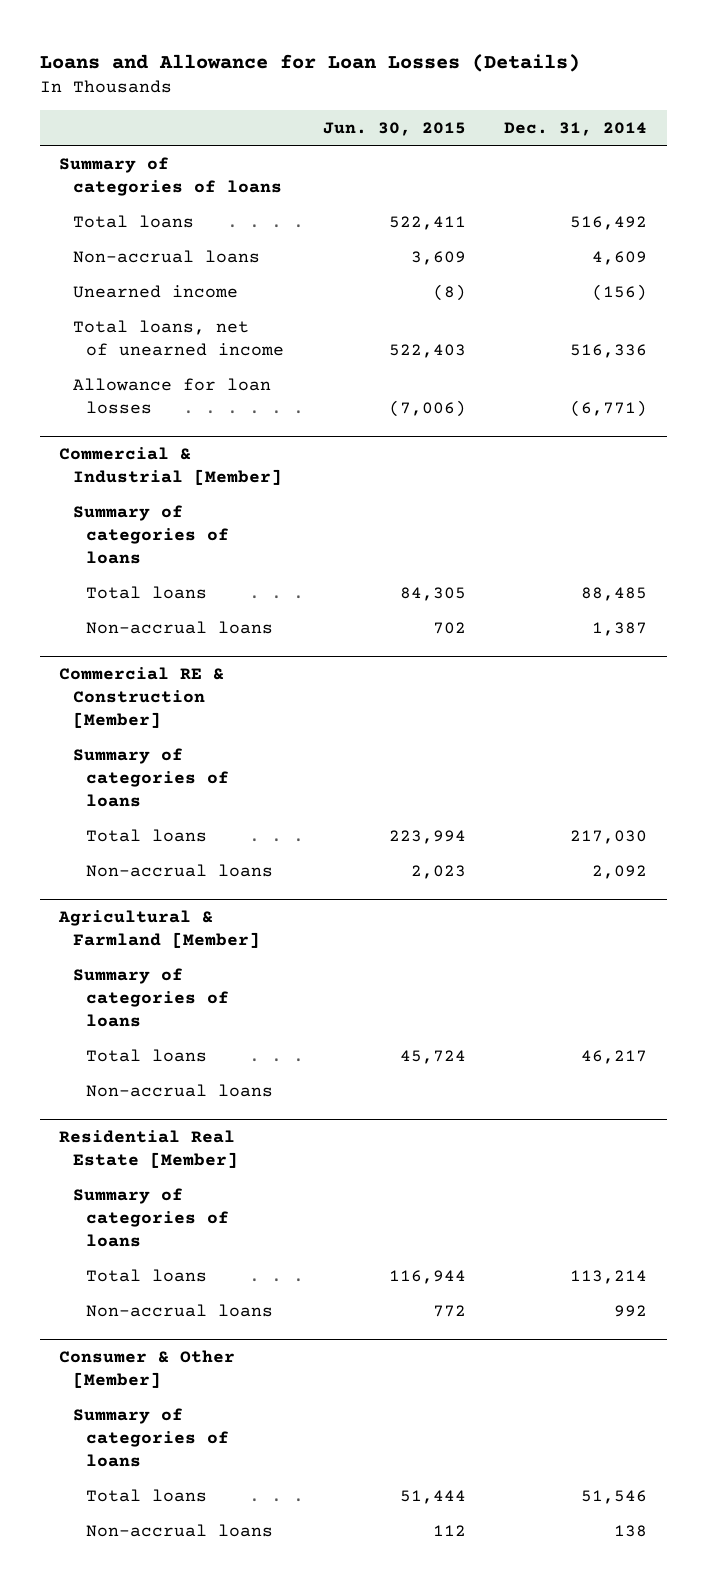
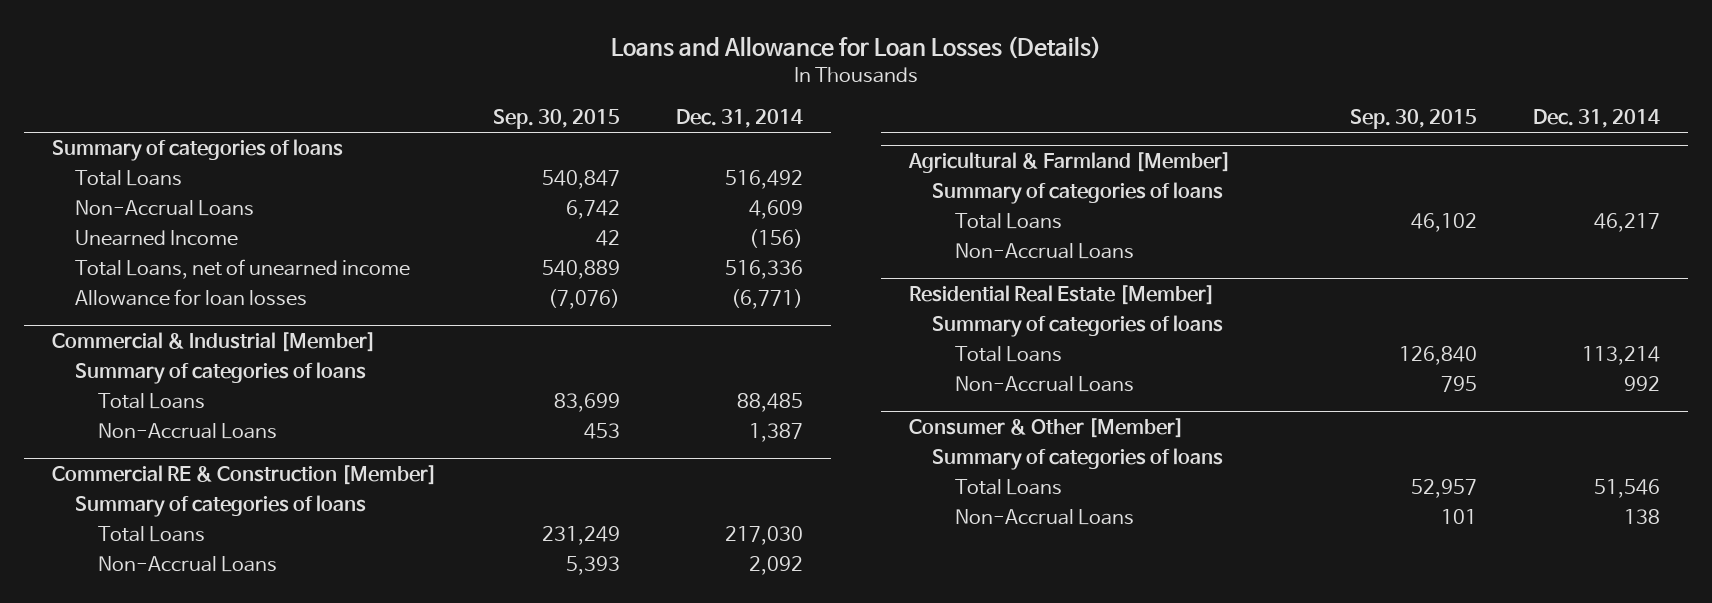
[322,121,466,136] Jun. 30, 2015 -> none
none -> [493,109,621,130] Sep. 30, 2015
[72,214,194,228] Total loans -> [75,170,183,187] Total Loans
[72,249,260,263] Non-accrual loans -> [75,200,255,217] Non-Accrual Loans
[72,284,238,298] Unearned income -> [75,230,239,247] Unearned Income
[72,319,285,356] Total loans, net of unearned income -> [75,259,411,280] Total Loans, net of unearned income
[86,585,208,599] Total loans -> [98,393,206,410] Total Loans
[86,620,274,634] Non-accrual loans -> [98,423,278,440] Non-Accrual Loans
[86,828,208,842] Total loans -> [98,526,206,543] Total Loans
[86,863,274,877] Non-accrual loans -> [98,556,278,573] Non-Accrual Loans
[86,1048,208,1062] Total loans -> [954,213,1062,230] Total Loans
[86,1083,274,1097] Non-accrual loans -> [954,243,1134,260] Non-Accrual Loans
[86,1268,208,1282] Total loans -> [954,346,1062,363] Total Loans
[86,1303,274,1317] Non-accrual loans -> [954,376,1134,393] Non-Accrual Loans
[86,1488,208,1502] Total loans -> [954,479,1062,496] Total Loans
[86,1523,274,1537] Non-accrual loans -> [954,509,1134,526] Non-Accrual Loans

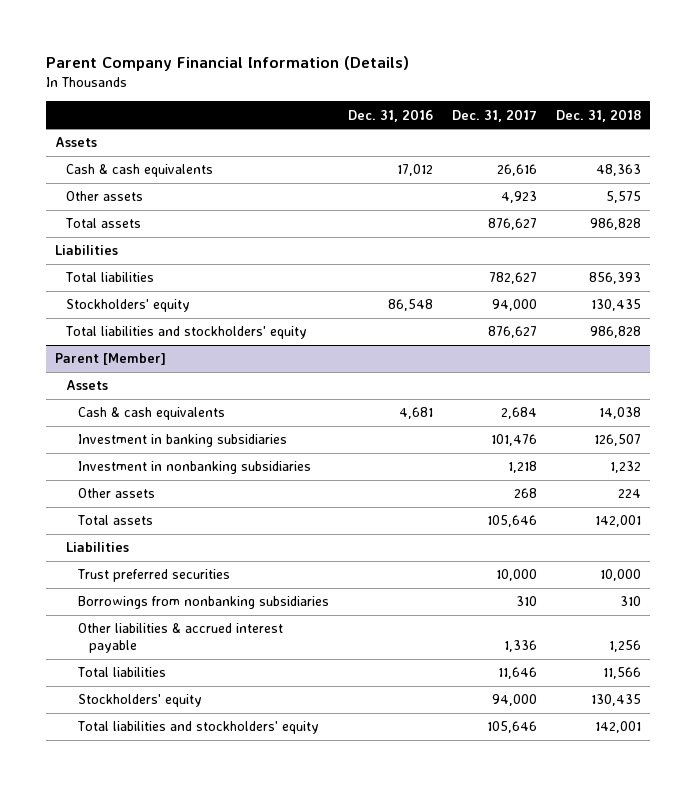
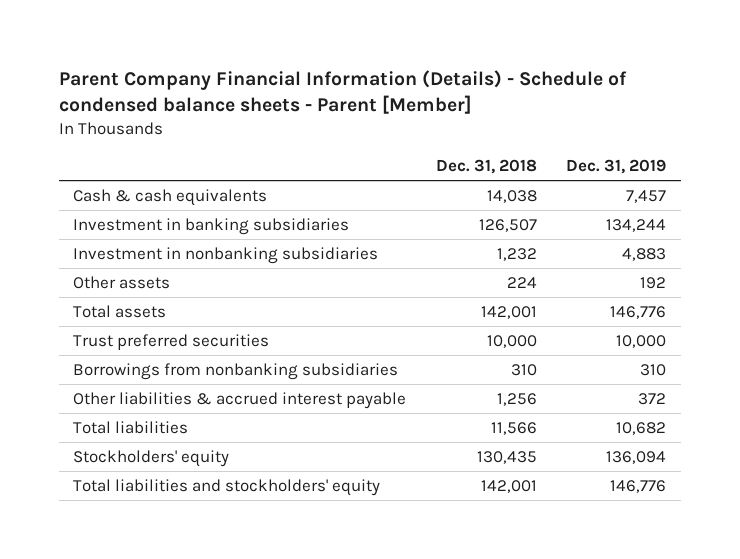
[45,55,409,71] Parent Company Financial Information (Details) -> [58,69,627,115] Parent Company Financial Information (Details) - Schedule of condensed balance sheets - Parent [Member]
[347,108,433,122] Dec. 31, 2016 -> none
[451,108,537,122] Dec. 31, 2017 -> none
none -> [566,158,667,174] Dec. 31, 2019
[55,137,98,148] Assets -> none
[66,164,214,178] Cash & cash equivalents -> none
[66,191,144,202] Other assets -> none
[65,218,142,229] Total assets -> none
[55,245,119,256] Liabilities -> none
[65,272,155,283] Total liabilities -> none
[66,299,191,313] Stockholders' equity -> none
[65,326,308,340] Total liabilities and stockholders' equity -> none
[55,353,167,366] Parent [Member] -> none
[66,380,109,391] Assets -> none
[66,542,130,553] Liabilities -> none

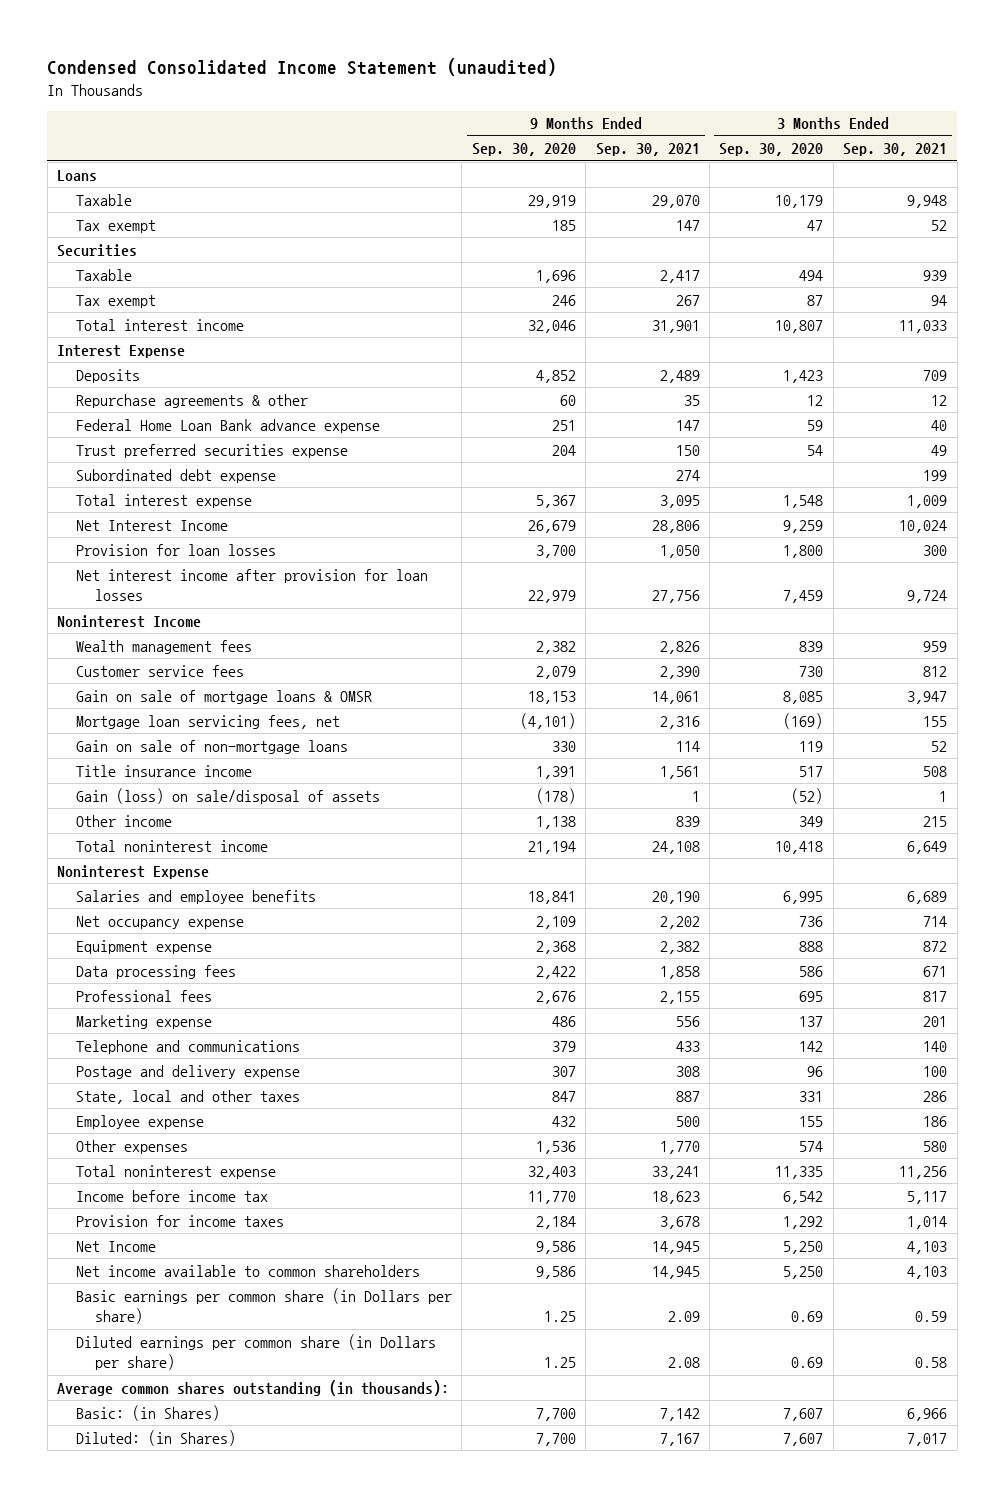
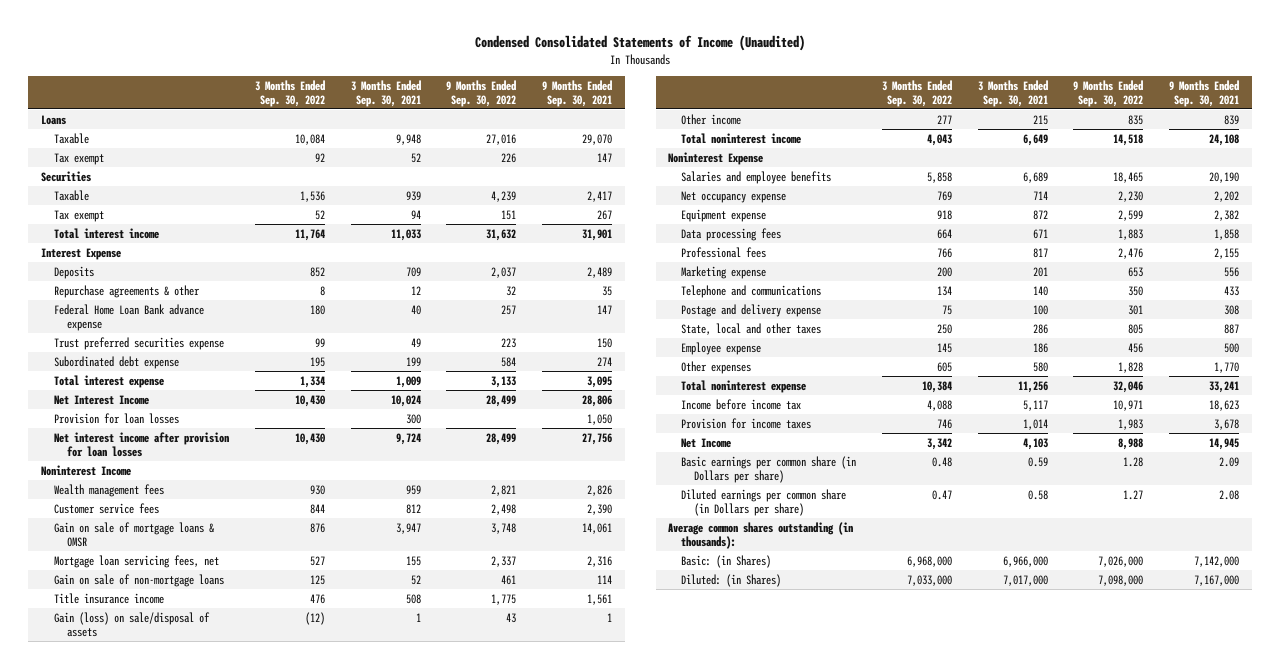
[47,57,558,76] Condensed Consolidated Income Statement (unaudited) -> [475,35,806,52] Condensed Consolidated Statements of Income (Unaudited)
[471,143,576,157] Sep. 30, 2020 -> none
[719,143,824,157] Sep. 30, 2020 -> none
none -> [254,79,325,107] 3 Months Ended Sep. 30, 2022
none -> [446,79,517,107] 9 Months Ended Sep. 30, 2022
[76,1264,421,1277] Net income available to common shareholders -> none
[659,1407,700,1421] 7,142 -> [1194,555,1240,567] 7,142,000
[907,1407,948,1421] 6,966 -> [1002,555,1048,567] 6,966,000
[659,1432,700,1446] 7,167 -> [1194,574,1240,586] 7,167,000
[907,1432,948,1446] 7,017 -> [1002,574,1048,586] 7,017,000

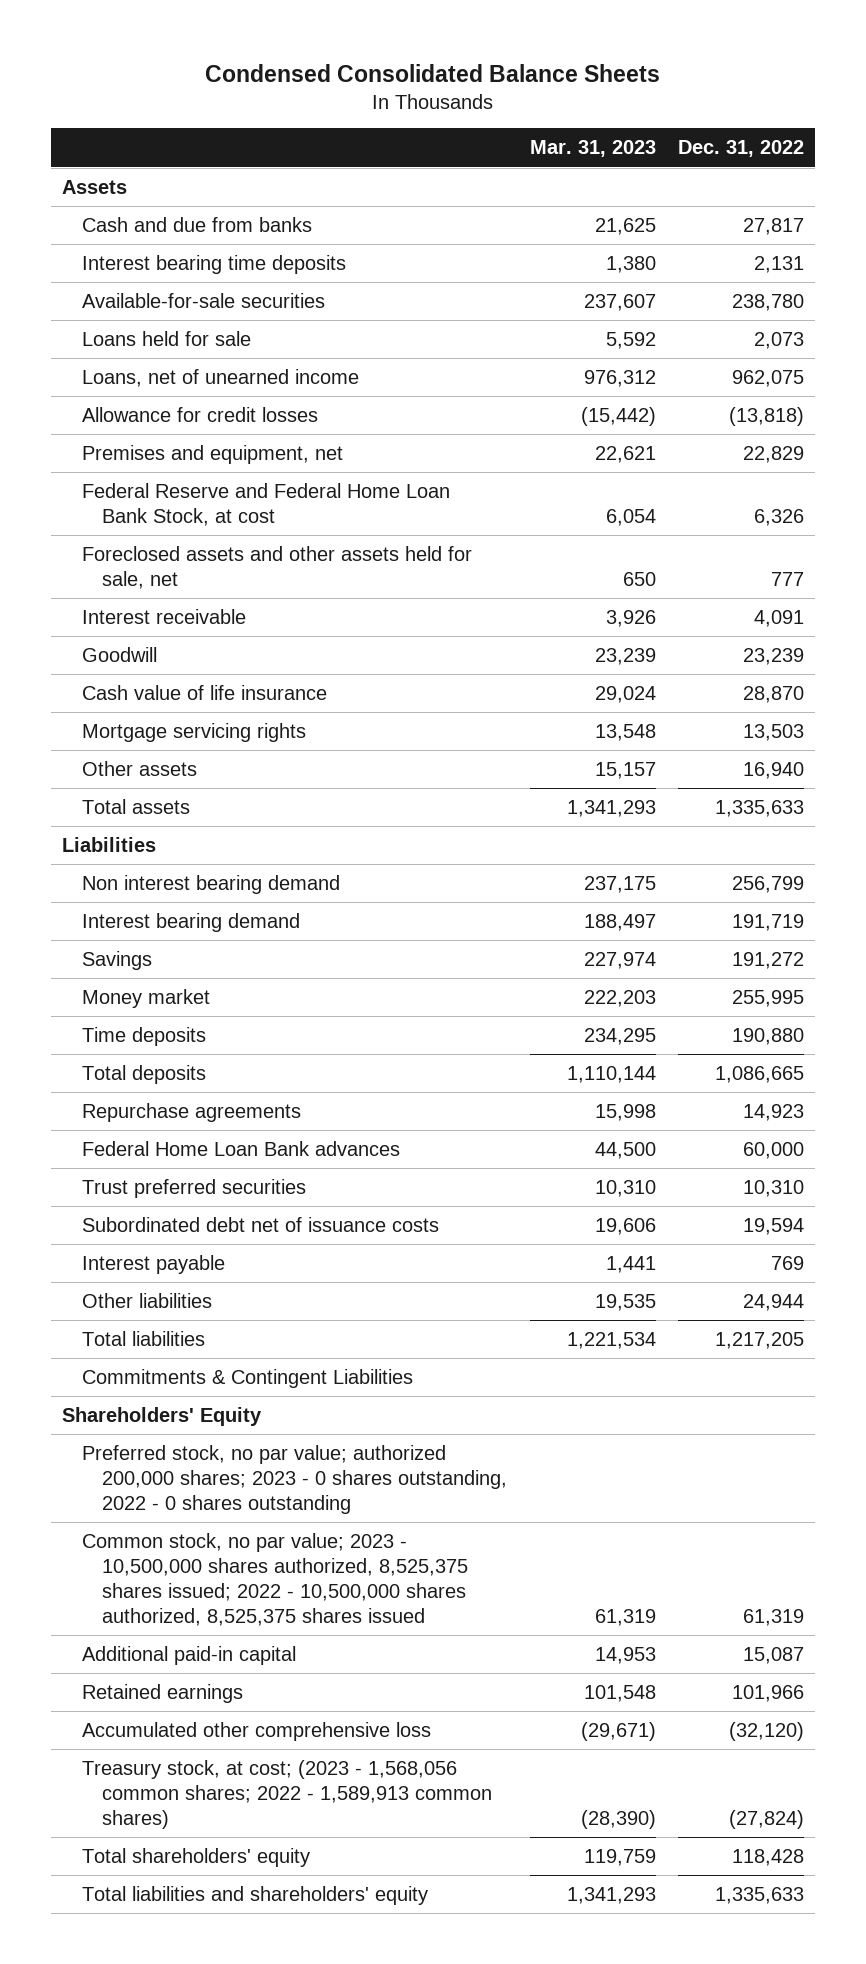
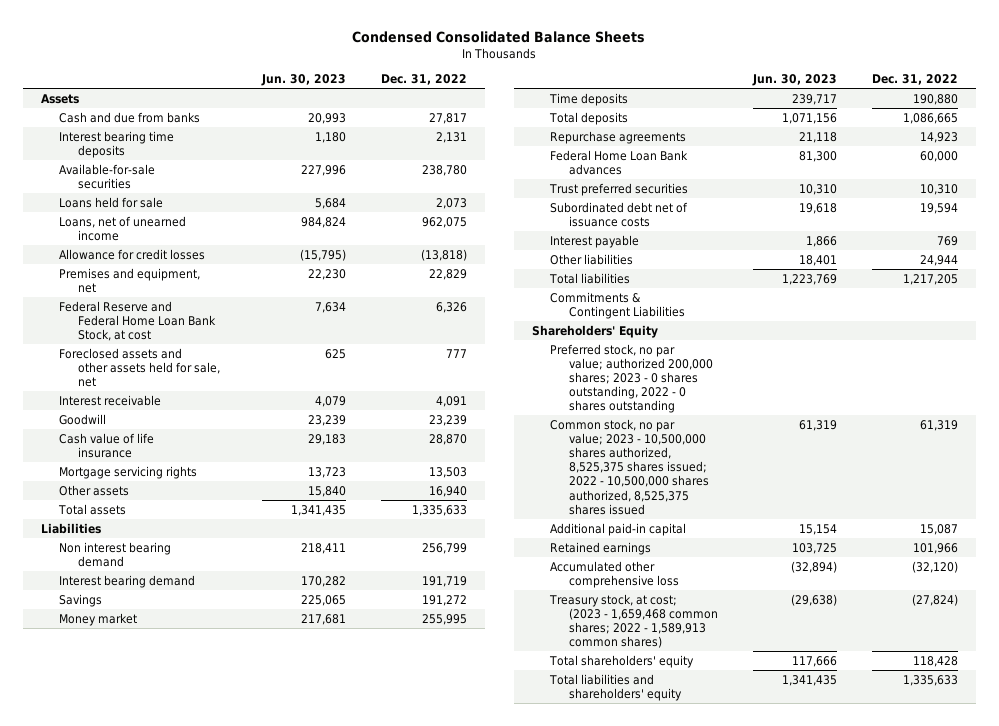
[529,140,656,158] Mar. 31, 2023 -> none
none -> [260,74,346,87] Jun. 30, 2023
[81,1759,493,1829] Treasury stock, at cost; (2023 - 1,568,056 common shares; 2022 - 1,589,913 common shares) -> [549,593,718,649] Treasury stock, at cost; (2023 - 1,659,468 common shares; 2022 - 1,589,913 common shares)

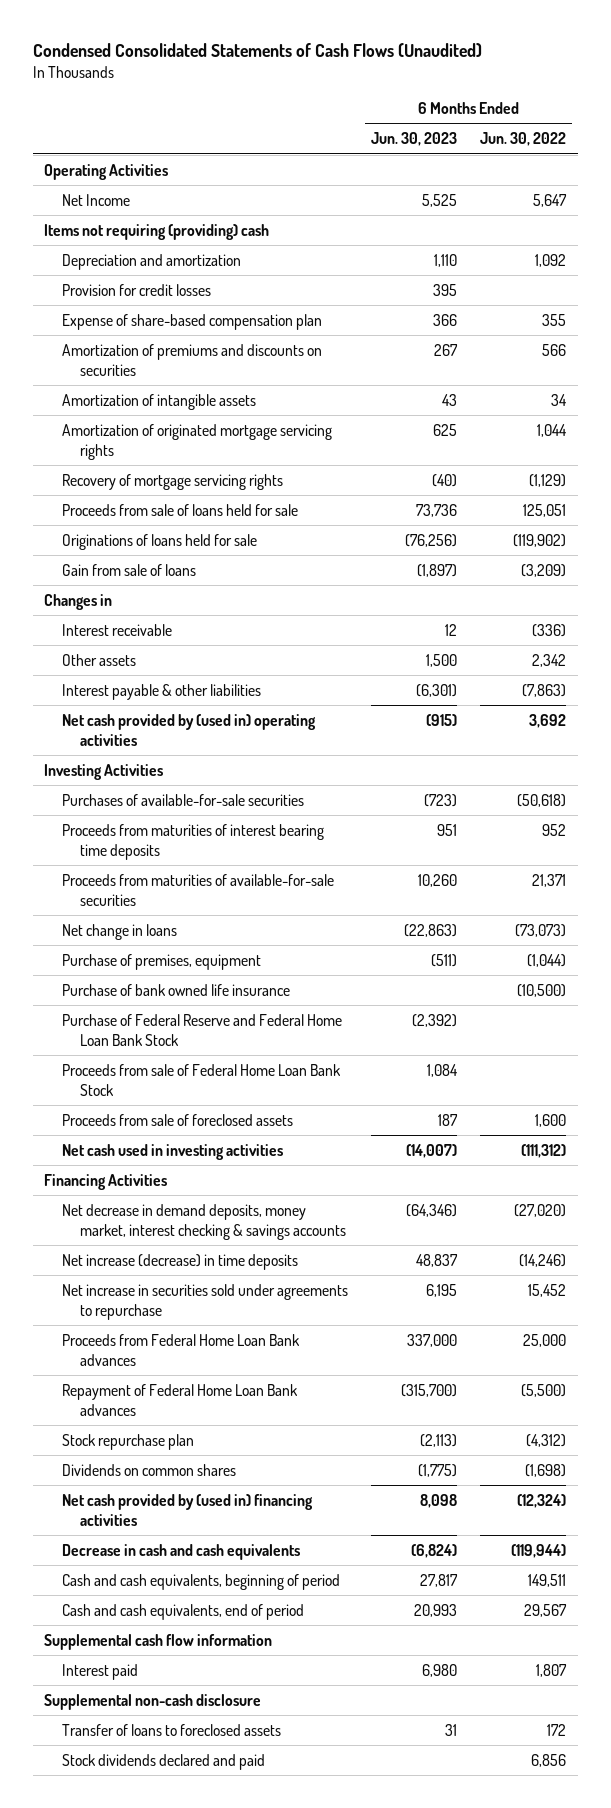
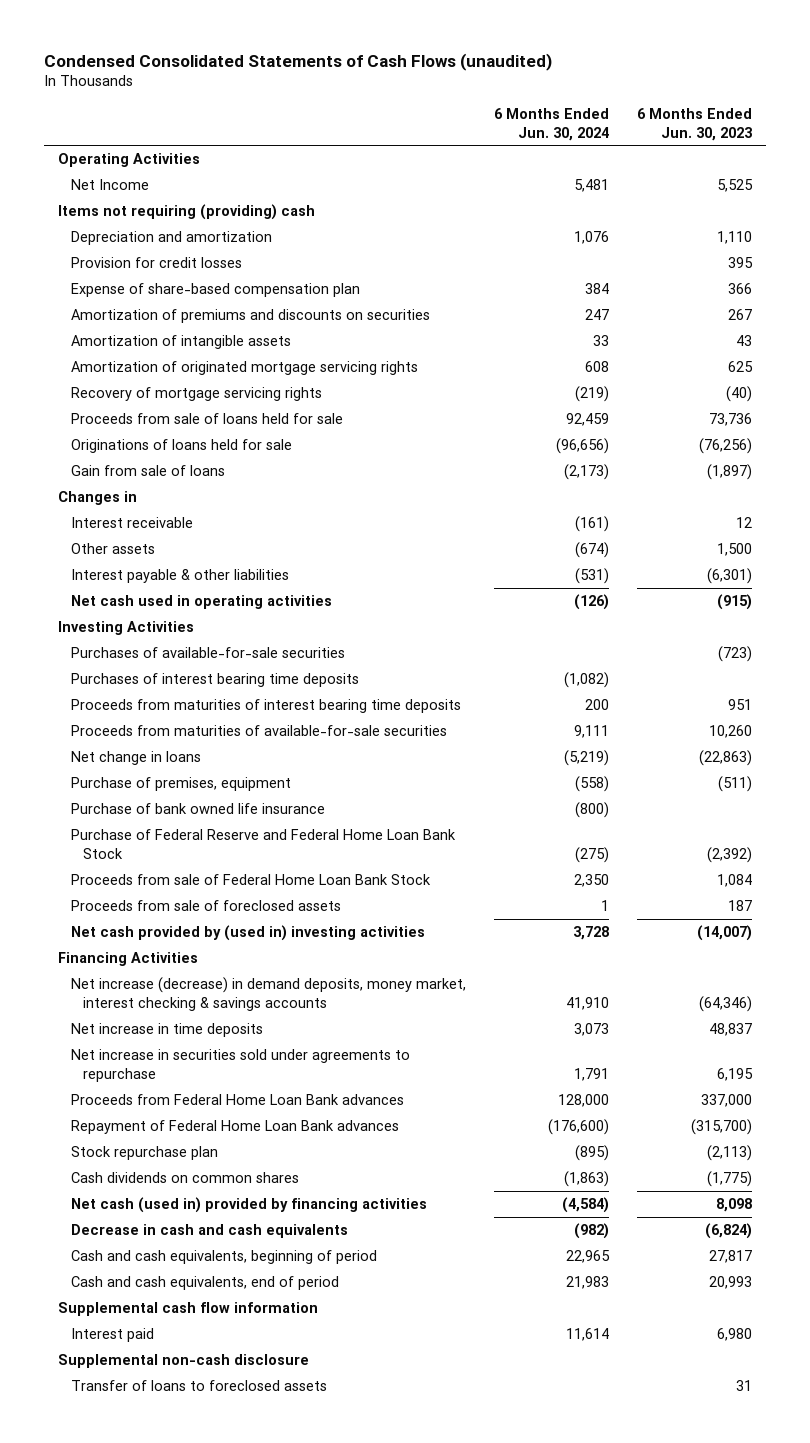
[32,42,482,57] Condensed Consolidated Statements of Cash Flows (Unaudited) -> [43,52,552,71] Condensed Consolidated Statements of Cash Flows (unaudited)
[480,132,567,147] Jun. 30, 2022 -> none
none -> [493,108,609,141] 6 Months Ended Jun. 30, 2024
[62,713,317,746] Net cash provided by (used in) operating activities -> [70,595,332,610] Net cash used in operating activities
none -> [70,673,359,688] Purchases of interest bearing time deposits
[62,1143,284,1160] Net cash used in investing activities -> [70,925,425,942] Net cash provided by (used in) investing activities
[62,1203,346,1240] Net decrease in demand deposits, money market, interest checking & savings accounts -> [70,977,466,1011] Net increase (decrease) in demand deposits, money market, interest checking & savings accounts
[62,1253,299,1270] Net increase (decrease) in time deposits -> [70,1023,263,1038] Net increase in time deposits
[62,1463,237,1476] Dividends on common shares -> [70,1172,299,1184] Cash dividends on common shares
[62,1493,314,1526] Net cash provided by (used in) financing activities -> [70,1197,427,1214] Net cash (used in) provided by financing activities
[62,1753,266,1770] Stock dividends declared and paid -> none

